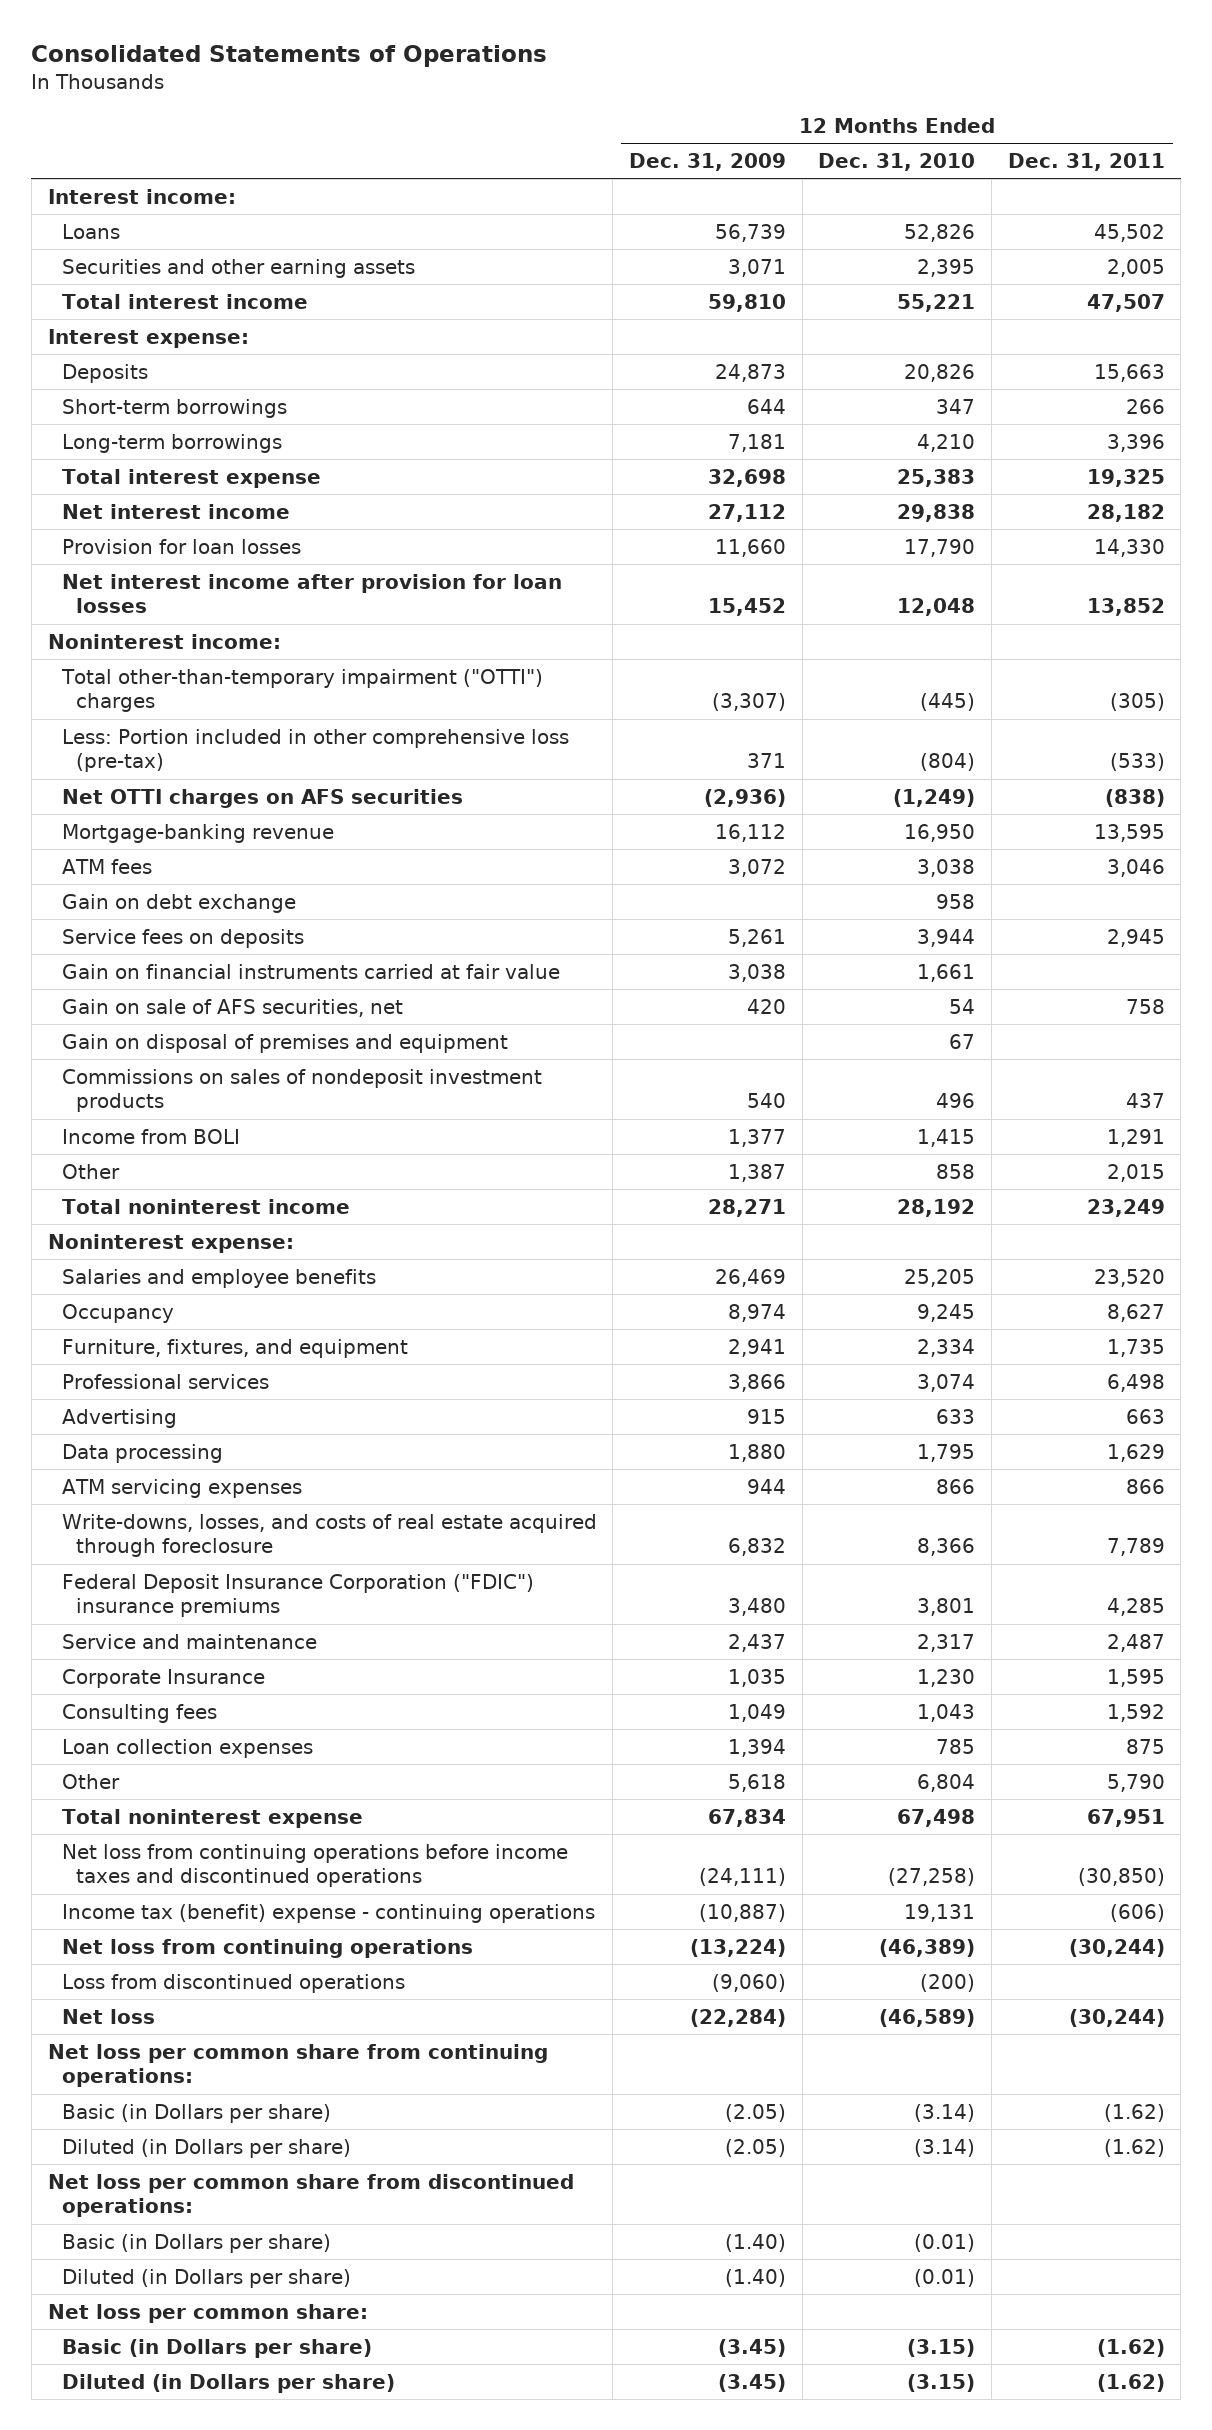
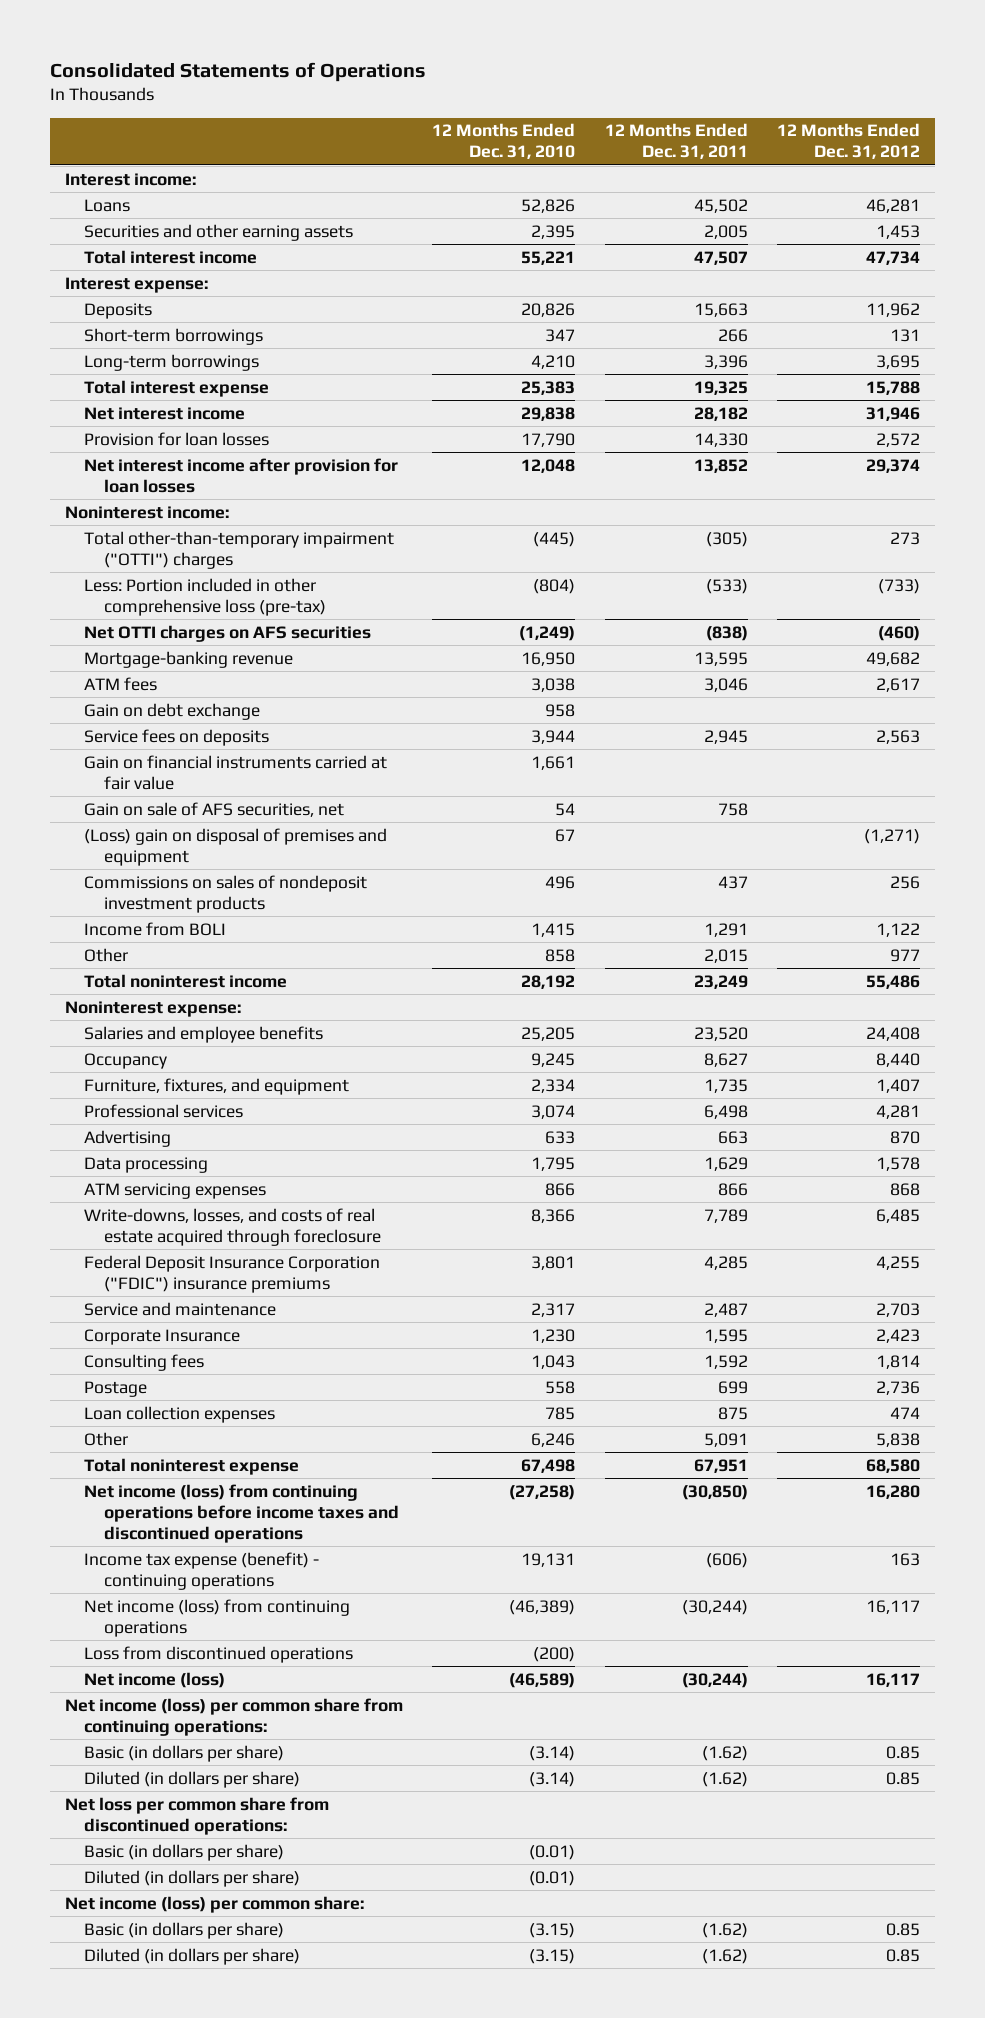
[629,152,787,171] Dec. 31, 2009 -> none
none -> [777,123,921,160] 12 Months Ended Dec. 31, 2012
[61,1033,508,1053] Gain on disposal of premises and equipment -> [84,827,388,866] (Loss) gain on disposal of premises and equipment
none -> [84,1380,148,1397] Postage
[917,1773,976,1792] 6,804 -> [531,1432,576,1447] 6,246
[1106,1773,1165,1792] 5,790 -> [703,1432,748,1447] 5,091
[61,1843,568,1888] Net loss from continuing operations before income taxes and discontinued operations -> [84,1483,399,1543] Net income (loss) from continuing operations before income taxes and discontinued operations
[61,1903,595,1923] Income tax (benefit) expense - continuing operations -> [84,1551,320,1590] Income tax expense (benefit) - continuing operations
[61,1938,473,1958] Net loss from continuing operations -> [84,1598,351,1637] Net income (loss) from continuing operations
[61,2008,155,2024] Net loss -> [84,1671,226,1688] Net income (loss)
[47,2043,548,2088] Net loss per common share from continuing operations: -> [64,1697,403,1736] Net income (loss) per common share from continuing operations:
[61,2103,331,2123] Basic (in Dollars per share) -> [84,1744,285,1762] Basic (in dollars per share)
[61,2138,351,2158] Diluted (in Dollars per share) -> [84,1770,301,1788] Diluted (in dollars per share)
[61,2233,331,2253] Basic (in Dollars per share) -> [84,1843,285,1861] Basic (in dollars per share)
[61,2268,351,2288] Diluted (in Dollars per share) -> [84,1869,301,1887] Diluted (in dollars per share)
[47,2303,368,2323] Net loss per common share: -> [64,1895,364,1913] Net income (loss) per common share:
[61,2338,372,2358] Basic (in Dollars per share) -> [84,1921,285,1939] Basic (in dollars per share)
[61,2373,395,2393] Diluted (in Dollars per share) -> [84,1947,301,1965] Diluted (in dollars per share)

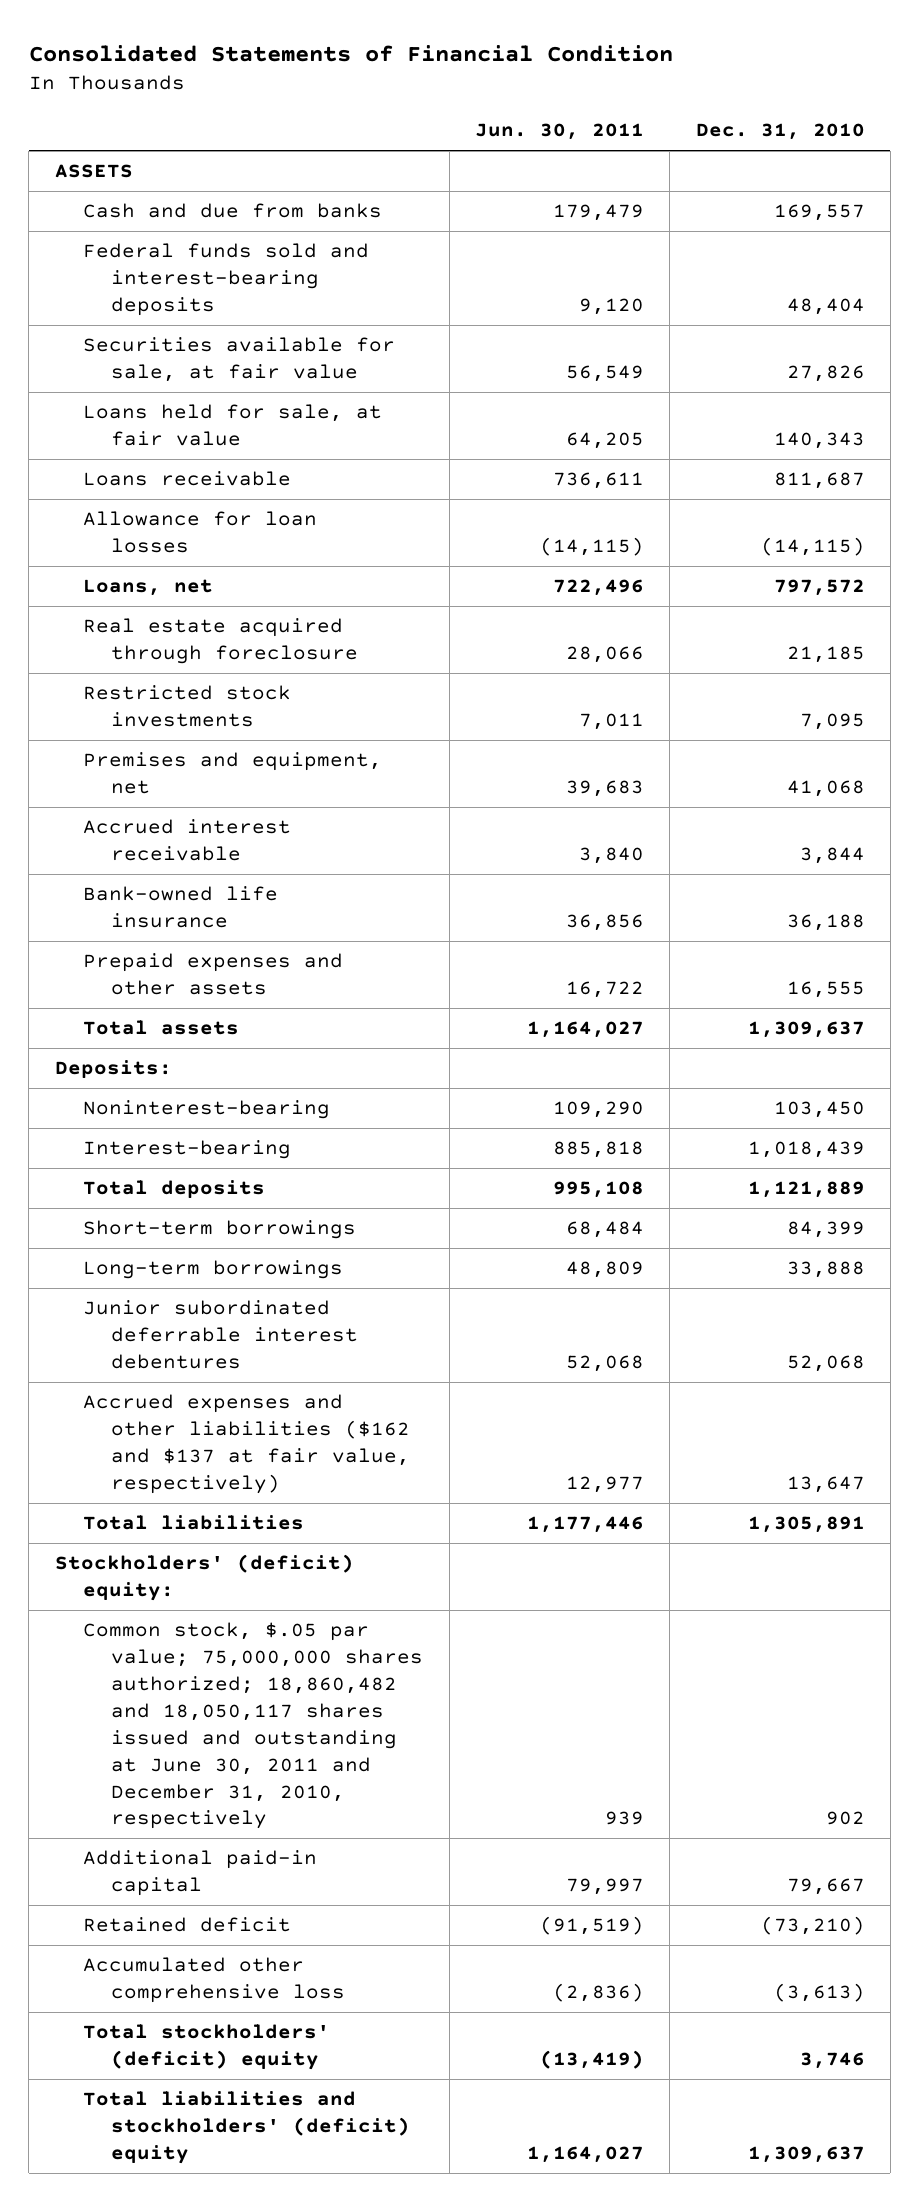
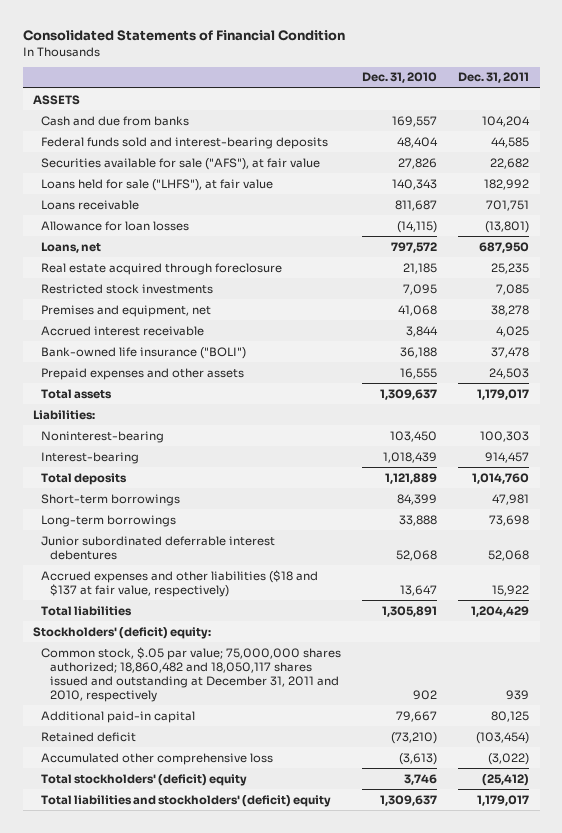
[474,123,644,141] Jun. 30, 2011 -> none
none -> [458,72,530,84] Dec. 31, 2011
[82,337,395,383] Securities available for sale, at fair value -> [41,157,321,170] Securities available for sale ("AFS"), at fair value
[82,404,382,447] Loans held for sale, at fair value -> [41,178,274,191] Loans held for sale ("LHFS"), at fair value
[82,886,278,929] Bank-owned life insurance -> [41,346,247,359] Bank-owned life insurance ("BOLI")
[54,1060,172,1079] Deposits: -> none
none -> [33,409,96,420] Liabilities:
[82,1394,411,1494] Accrued expenses and other liabilities ($162 and $137 at fair value, respectively) -> [41,569,319,597] Accrued expenses and other liabilities ($18 and $137 at fair value, respectively)
[82,1622,424,1830] Common stock, $.05 par value; 75,000,000 shares authorized; 18,860,482 and 18,050,117 shares issued and outstanding at June 30, 2011 and December 31, 2010, respectively -> [41,646,342,702] Common stock, $.05 par value; 75,000,000 shares authorized; 18,860,482 and 18,050,117 shares issued and outstanding at December 31, 2011 and 2010, respectively

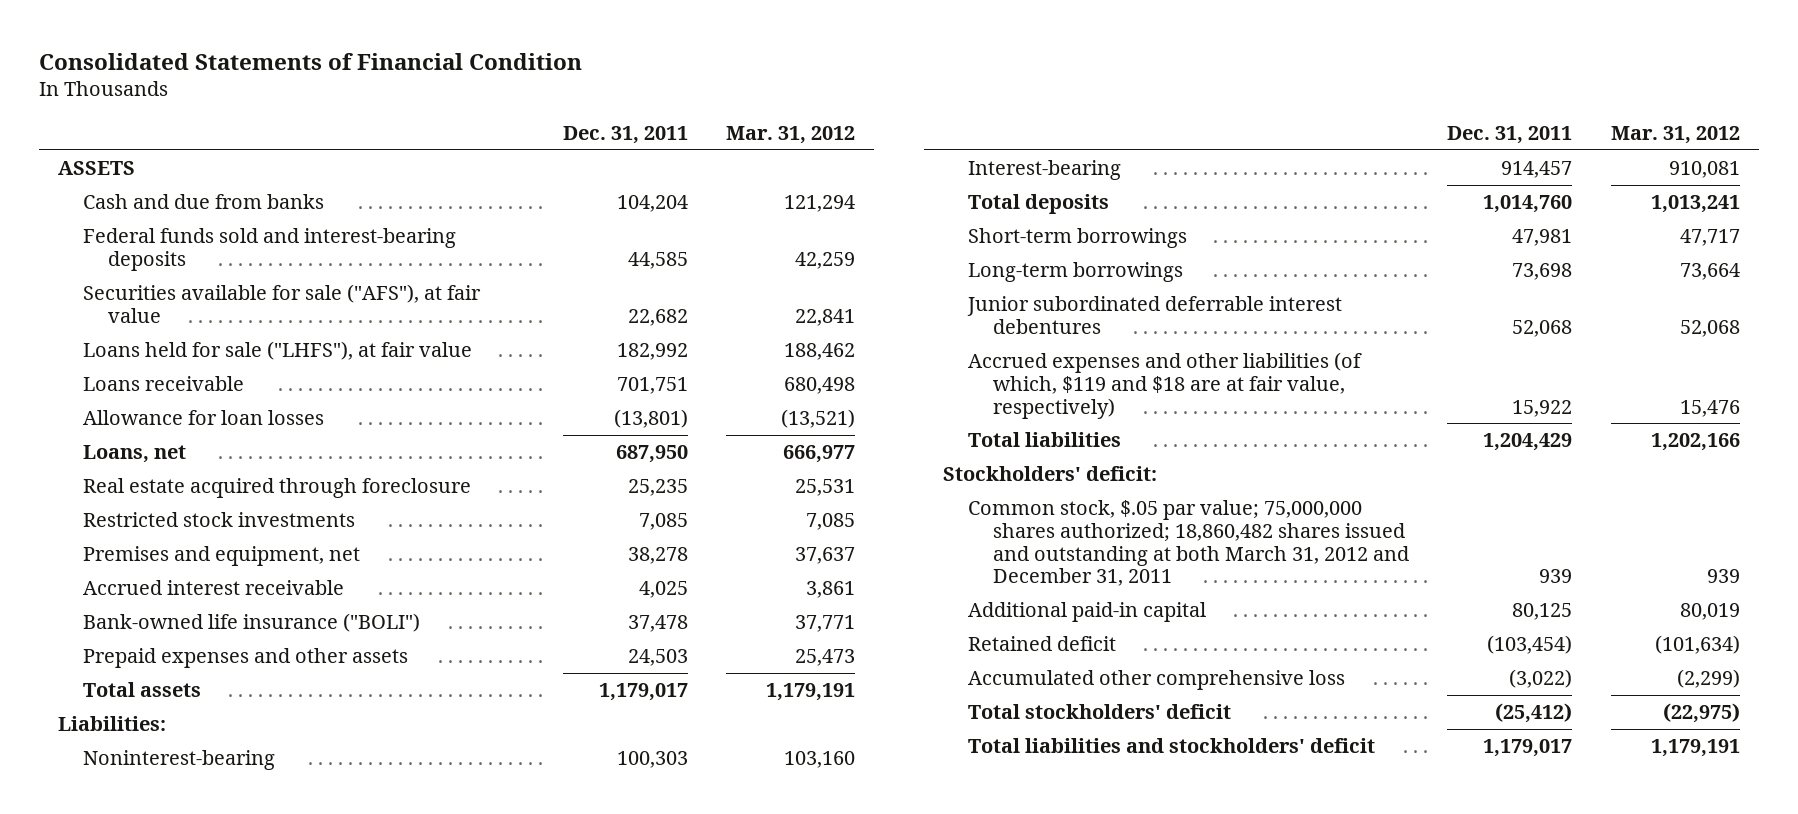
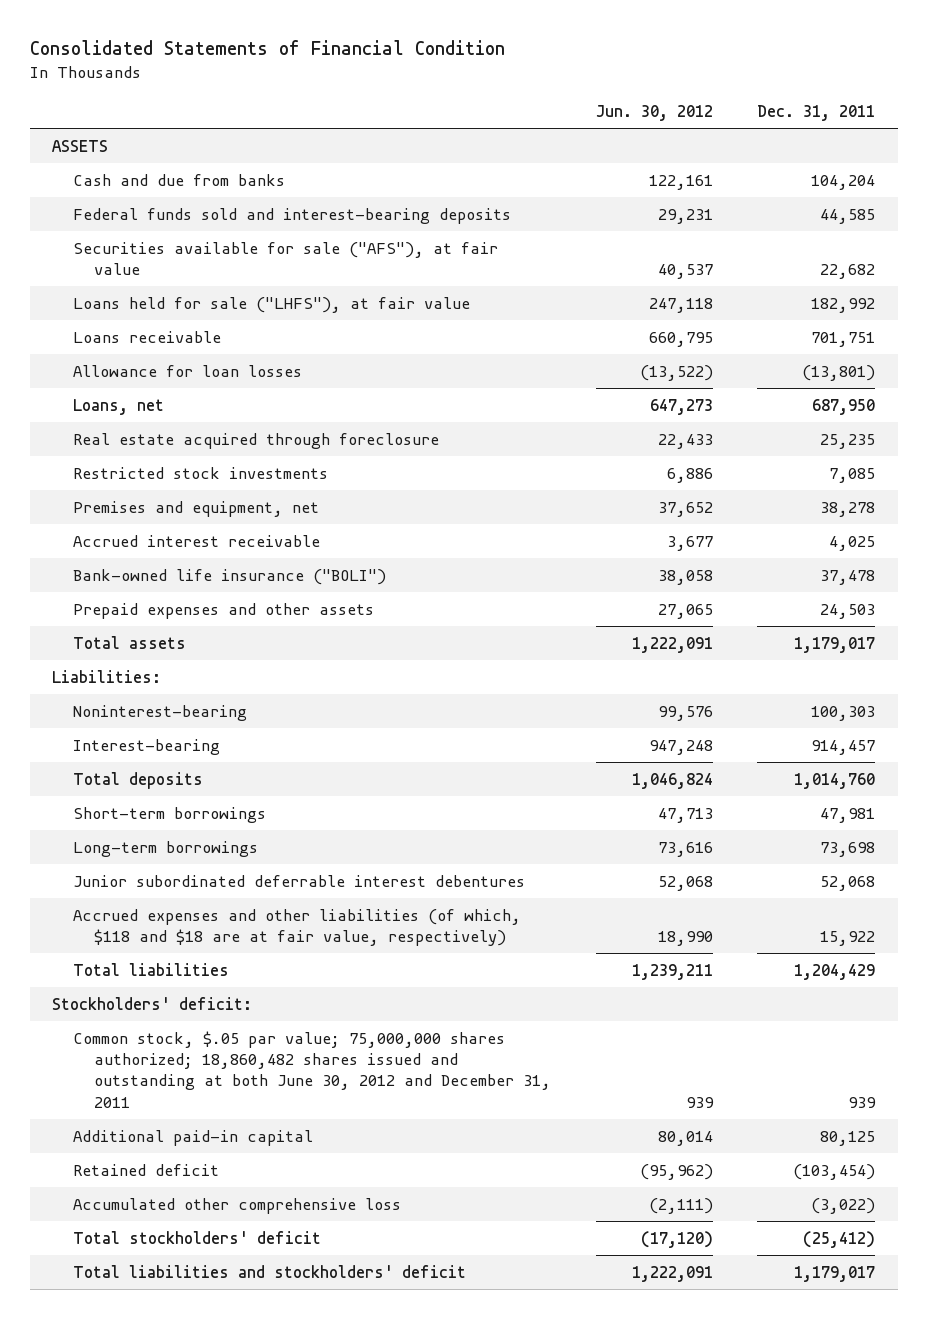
[726,126,856,145] Mar. 31, 2012 -> none
none -> [595,104,713,121] Jun. 30, 2012
[967,351,1362,419] Accrued expenses and other liabilities (of which, $119 and $18 are at fair value, respectively) -> [72,908,521,946] Accrued expenses and other liabilities (of which, $118 and $18 are at fair value, respectively)
[967,499,1409,587] Common stock, $.05 par value; 75,000,000 shares authorized; 18,860,482 shares issued and outstanding at both March 31, 2012 and December 31, 2011 -> [72,1030,551,1108] Common stock, $.05 par value; 75,000,000 shares authorized; 18,860,482 shares issued and outstanding at both June 30, 2012 and December 31, 2011

